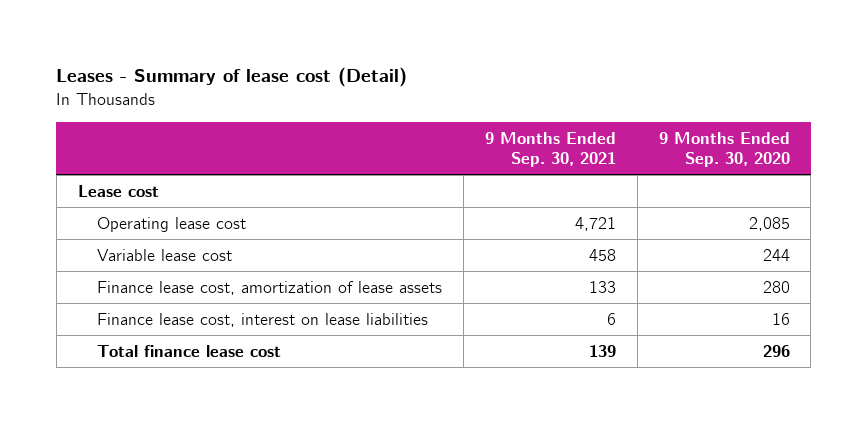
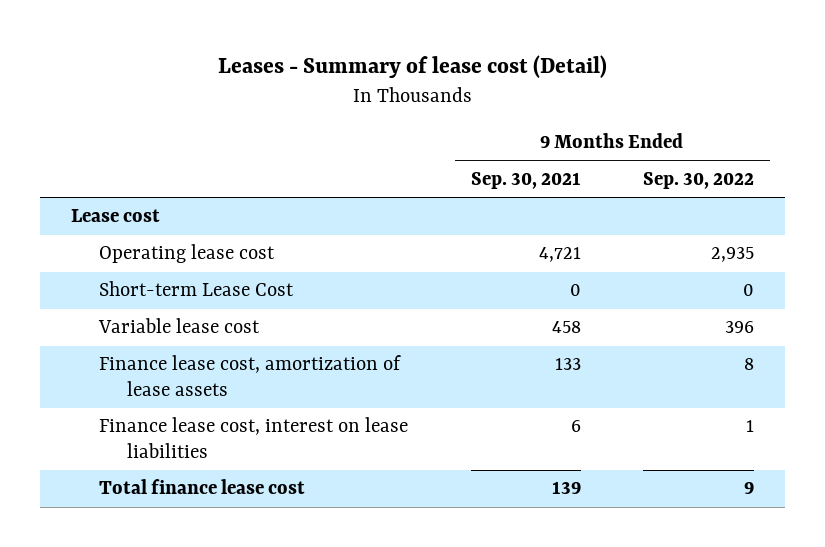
[658,131,790,167] 9 Months Ended Sep. 30, 2020 -> none
none -> [643,172,755,190] Sep. 30, 2022
none -> [99,281,295,297] Short-term Lease Cost

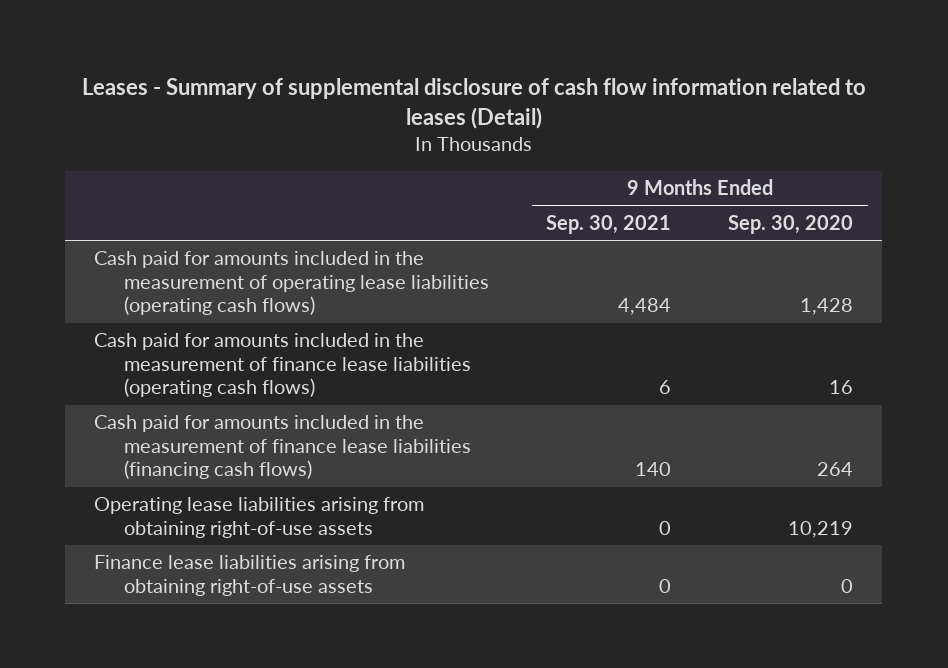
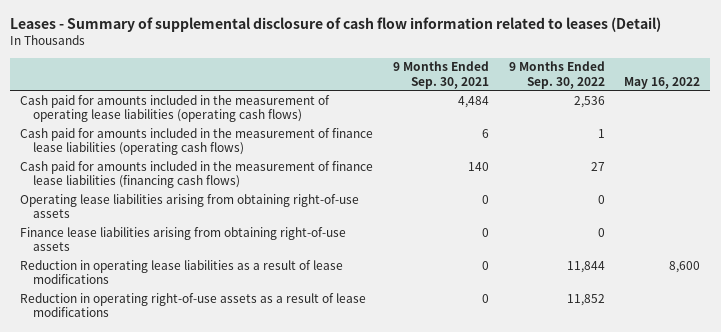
[728,214,854,234] Sep. 30, 2020 -> none
none -> [508,61,605,89] 9 Months Ended Sep. 30, 2022
none -> [624,76,701,89] May 16, 2022
none -> [20,259,344,284] Reduction in operating lease liabilities as a result of lease modifications
none -> [20,292,367,317] Reduction in operating right-of-use assets as a result of lease modifications

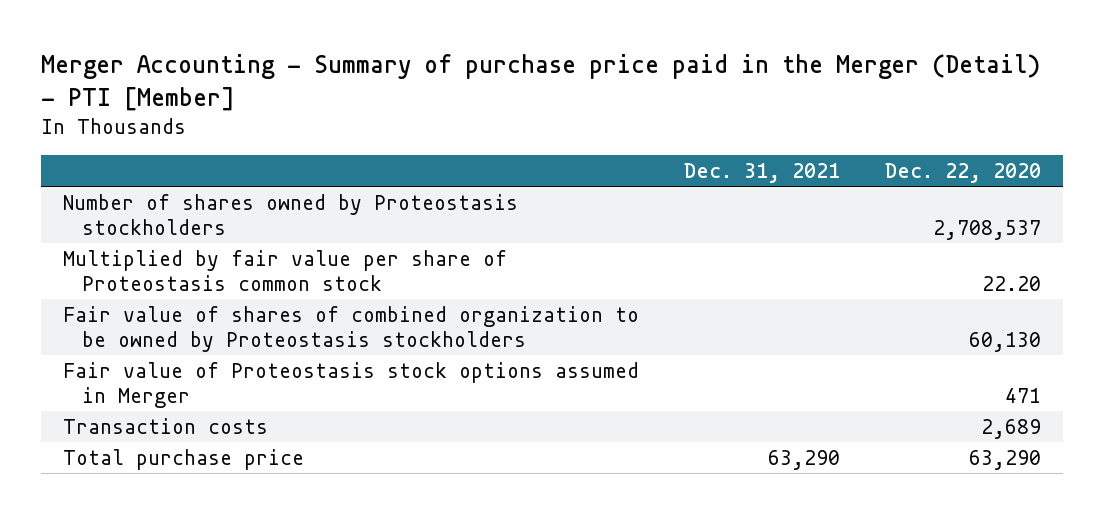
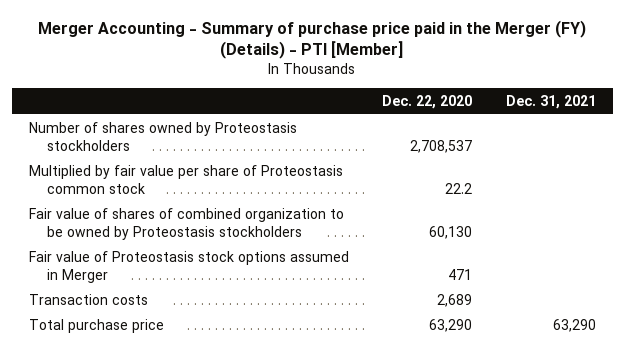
[40,54,1040,111] Merger Accounting - Summary of purchase price paid in the Merger (Detail) - PTI [Member] -> [38,19,587,60] Merger Accounting - Summary of purchase price paid in the Merger (FY) (Details) - PTI [Member]
[982,275,1042,291] 22.20 -> [445,182,473,194] 22.2

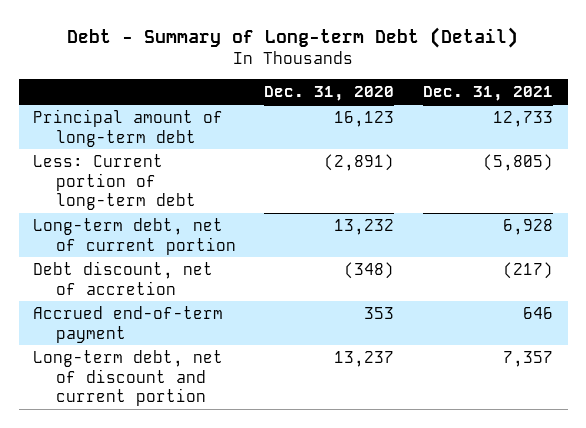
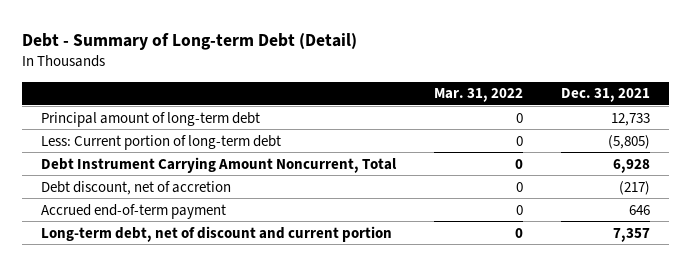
[264,86,395,102] Dec. 31, 2020 -> none
none -> [434,88,524,103] Mar. 31, 2022
[33,217,236,255] Long-term debt, net of current portion -> [41,156,398,173] Debt Instrument Carrying Amount Noncurrent, Total

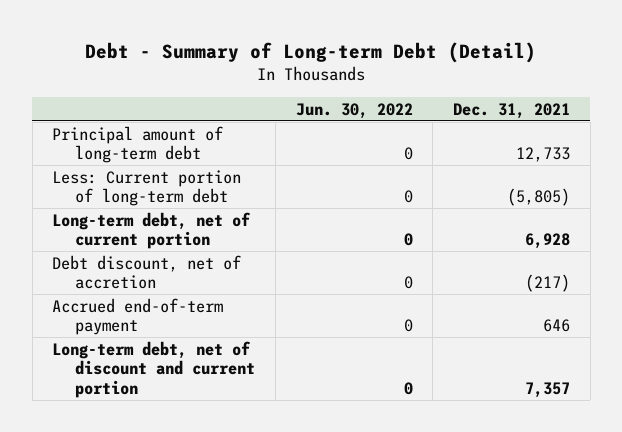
[434,88,524,103] Mar. 31, 2022 -> none
none -> [295,102,413,119] Jun. 30, 2022
[41,156,398,173] Debt Instrument Carrying Amount Noncurrent, Total -> [52,211,252,250] Long-term debt, net of current portion

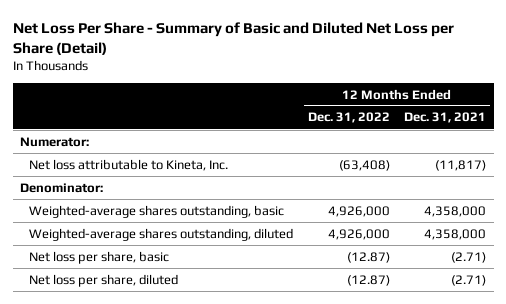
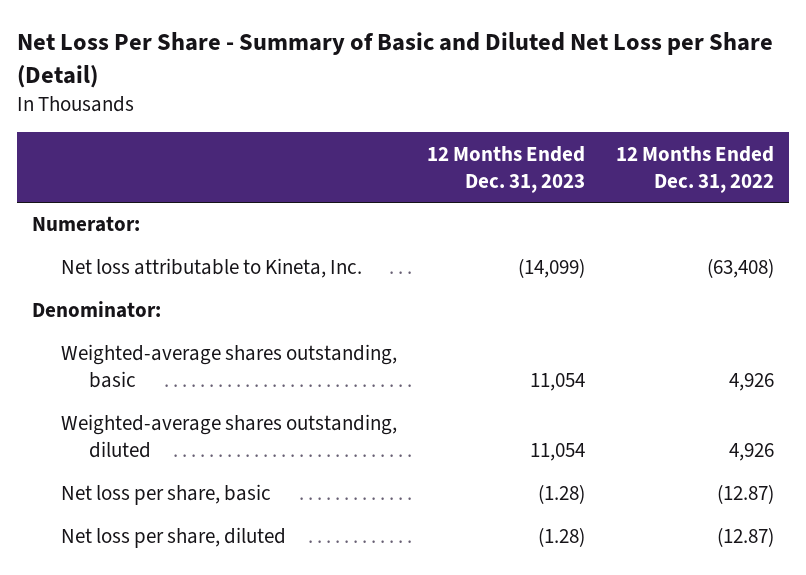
[404,112,487,124] Dec. 31, 2021 -> none
none -> [427,145,586,193] 12 Months Ended Dec. 31, 2023
[327,205,390,217] 4,926,000 -> [728,373,774,392] 4,926
[327,228,390,240] 4,926,000 -> [728,443,774,462] 4,926

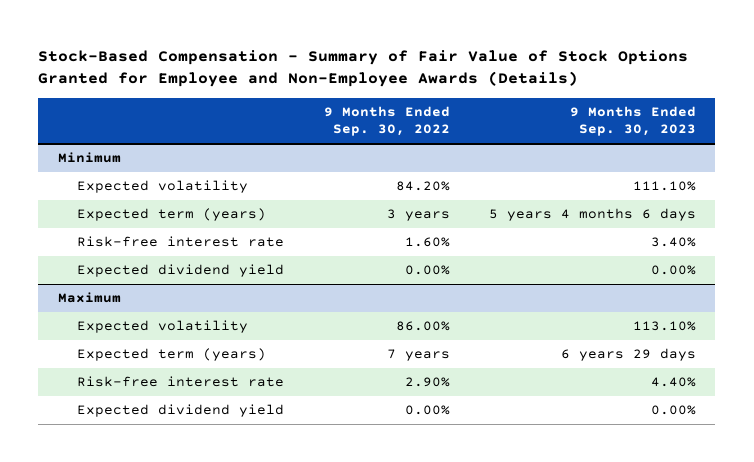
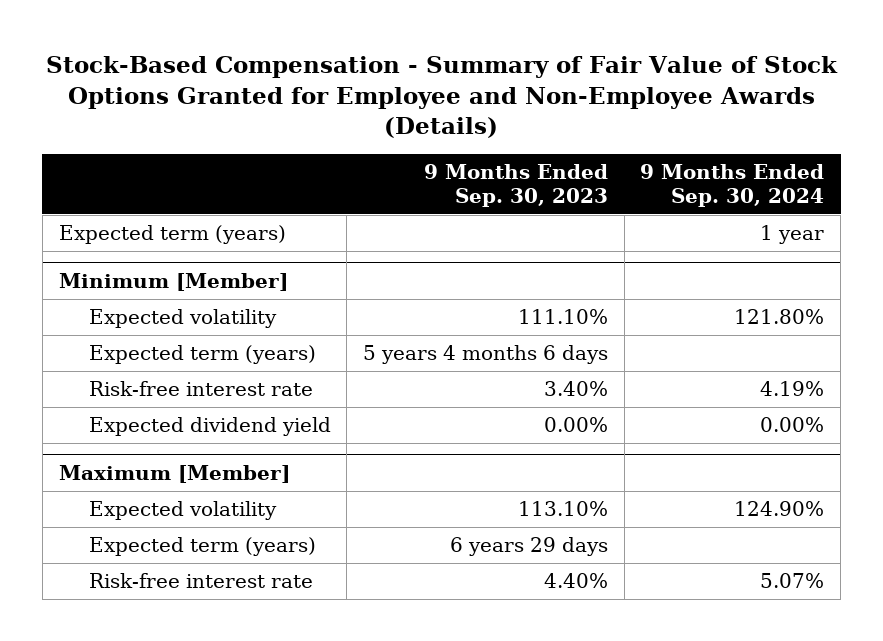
[323,106,450,137] 9 Months Ended Sep. 30, 2022 -> none
none -> [640,164,825,207] 9 Months Ended Sep. 30, 2024
none -> [58,225,286,245] Expected term (years)
[58,152,122,164] Minimum -> [58,273,288,292] Minimum [Member]
[58,292,122,304] Maximum -> [58,465,290,484] Maximum [Member]
[77,404,285,418] Expected dividend yield -> none

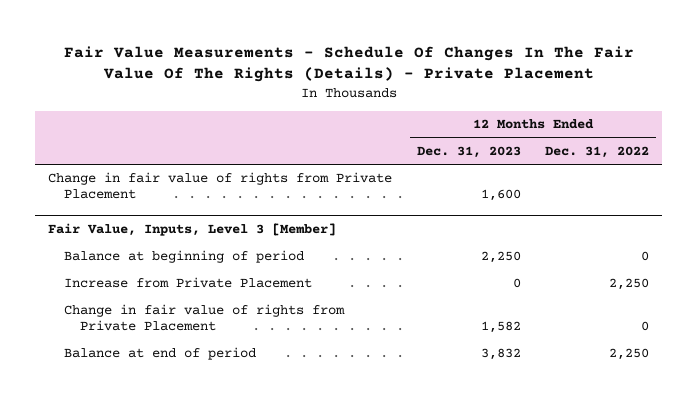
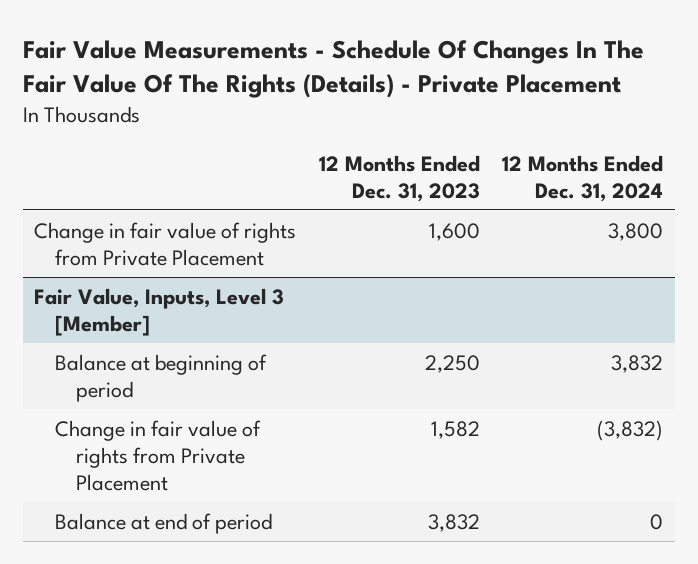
[545,145,650,158] Dec. 31, 2022 -> none
none -> [502,154,664,202] 12 Months Ended Dec. 31, 2024
[63,277,312,289] Increase from Private Placement -> none

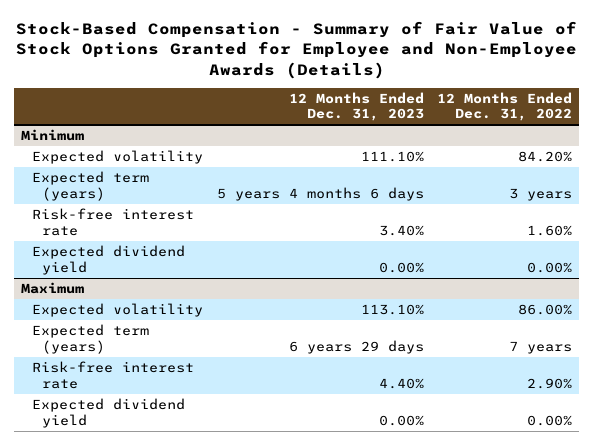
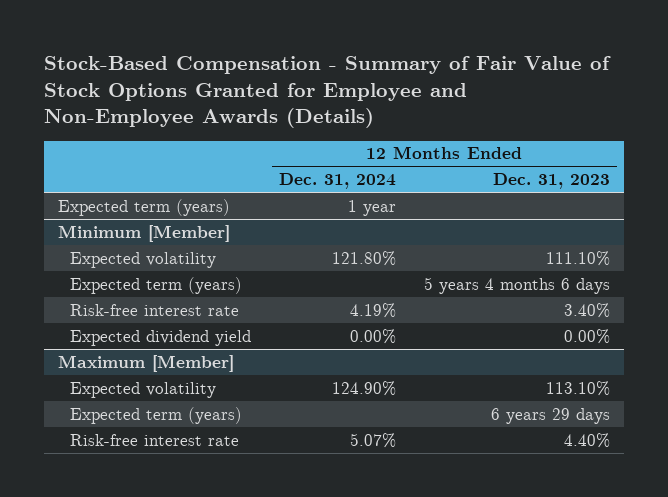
[437,91,573,122] 12 Months Ended Dec. 31, 2022 -> none
none -> [278,173,396,190] Dec. 31, 2024
none -> [57,198,230,216] Expected term (years)
[20,129,84,142] Minimum -> [57,224,230,242] Minimum [Member]
[20,282,84,295] Maximum -> [57,354,234,372] Maximum [Member]
[31,398,185,428] Expected dividend yield -> none

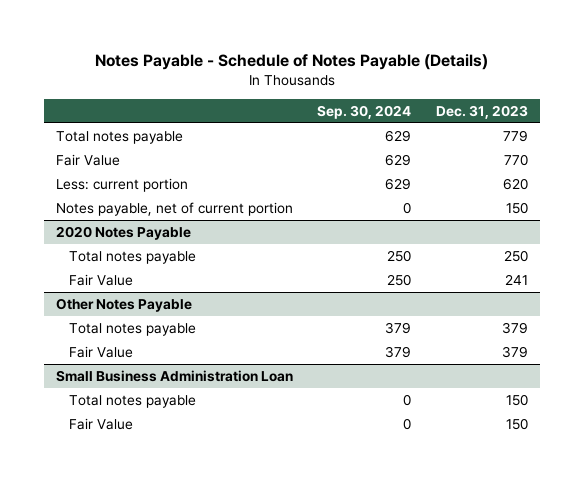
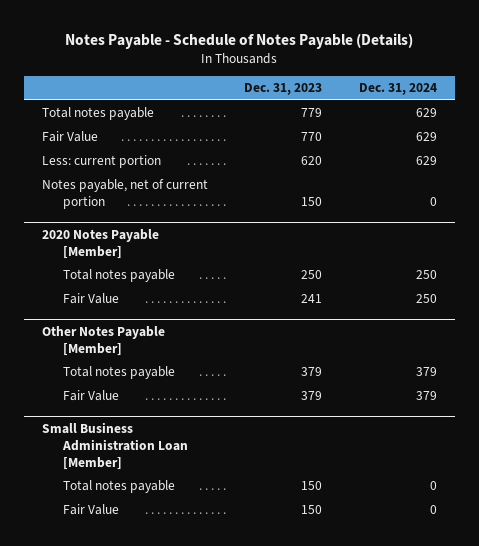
[317,104,412,119] Sep. 30, 2024 -> none
none -> [358,83,437,96] Dec. 31, 2024
[56,225,192,240] 2020 Notes Payable -> [42,228,160,259] 2020 Notes Payable [Member]
[56,297,193,312] Other Notes Payable -> [42,325,166,356] Other Notes Payable [Member]
[56,369,294,382] Small Business Administration Loan -> [42,421,189,470] Small Business Administration Loan [Member]

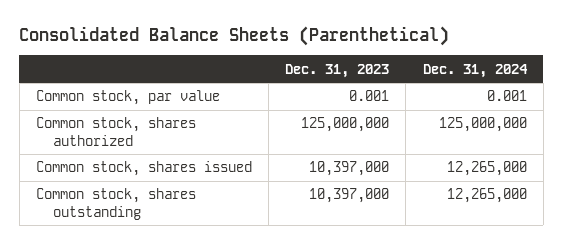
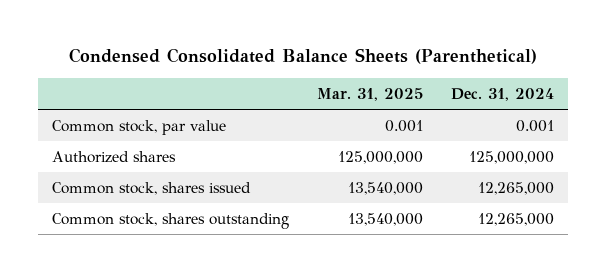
[19,26,450,47] Consolidated Balance Sheets (Parenthetical) -> [69,48,538,65] Condensed Consolidated Balance Sheets (Parenthetical)
[285,63,390,78] Dec. 31, 2023 -> none
none -> [317,87,424,101] Mar. 31, 2025
[35,117,196,146] Common stock, shares authorized -> [51,151,176,164] Authorized shares

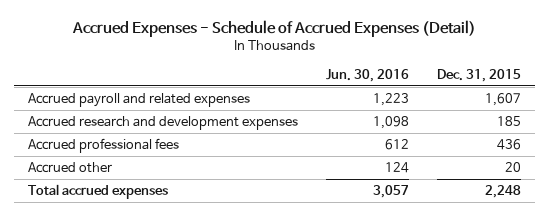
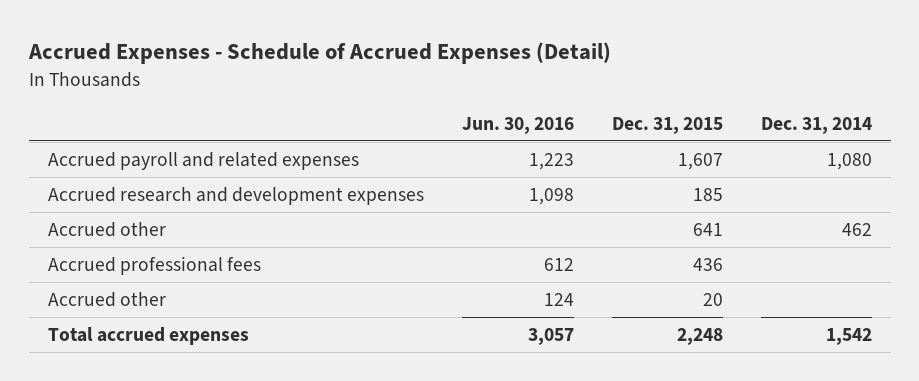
none -> [760,116,872,134] Dec. 31, 2014
none -> [47,222,166,238] Accrued other

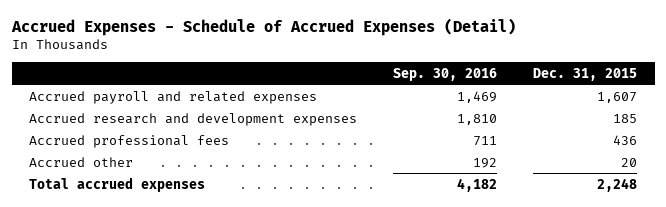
[461,116,574,134] Jun. 30, 2016 -> none
[760,116,872,134] Dec. 31, 2014 -> none
none -> [393,67,498,81] Sep. 30, 2016
[47,222,166,238] Accrued other -> none

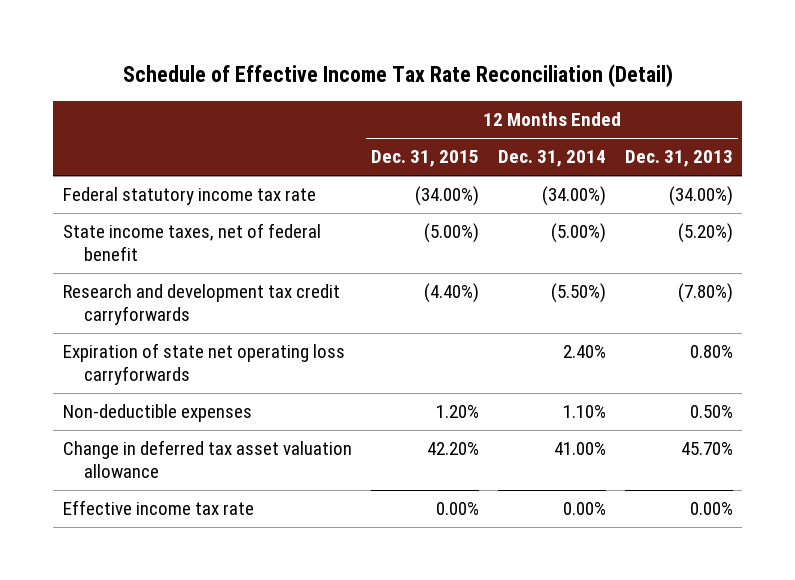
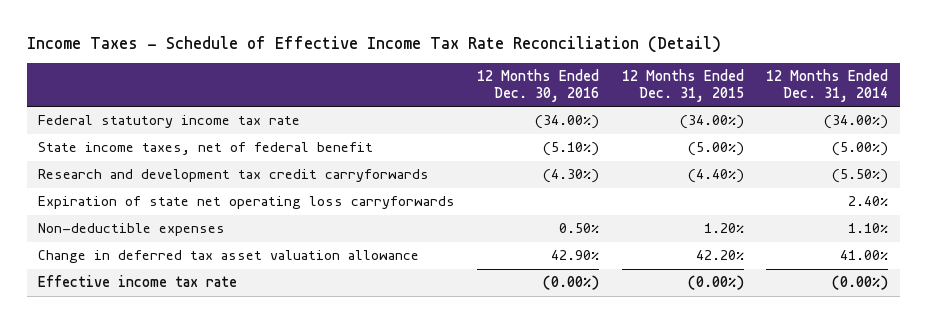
[122,64,673,88] Schedule of Effective Income Tax Rate Reconciliation (Detail) -> [26,35,721,53] Income Taxes - Schedule of Effective Income Tax Rate Reconciliation (Detail)
[624,150,733,168] Dec. 31, 2013 -> none
none -> [477,69,600,102] 12 Months Ended Dec. 30, 2016
[435,502,479,516] 0.00% -> [687,275,744,291] (0.00%)
[562,502,606,516] 0.00% -> [832,275,889,291] (0.00%)

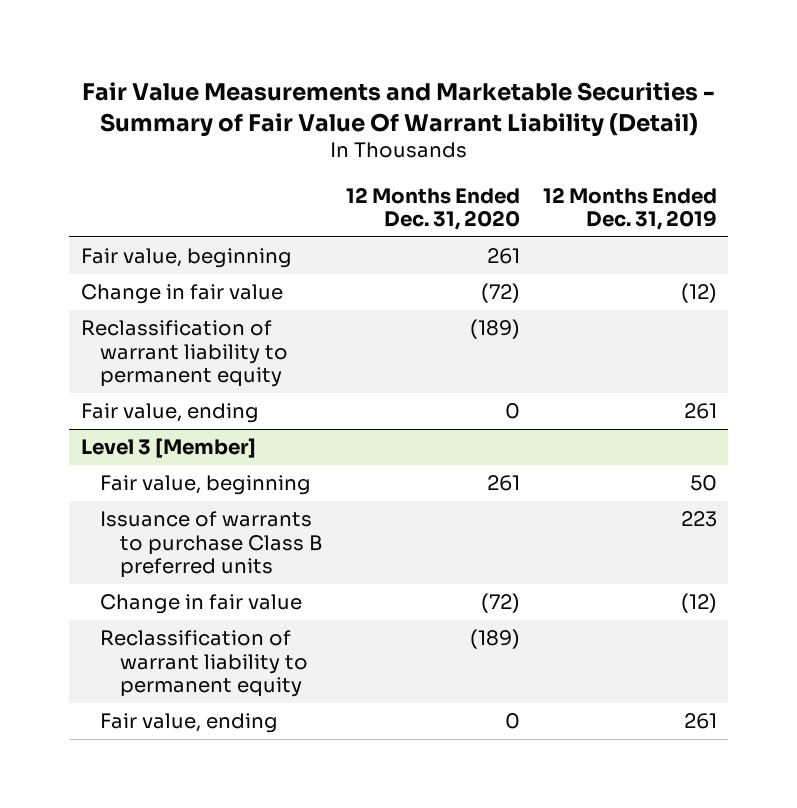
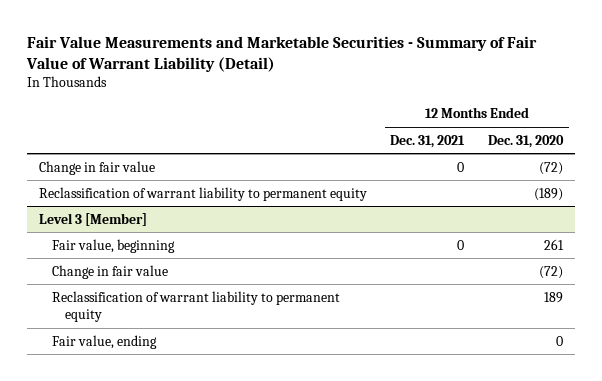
[81,81,715,136] Fair Value Measurements and Marketable Securities - Summary of Fair Value Of Warrant Liability (Detail) -> [26,36,538,73] Fair Value Measurements and Marketable Securities - Summary of Fair Value of Warrant Liability (Detail)
[542,186,717,230] 12 Months Ended Dec. 31, 2019 -> none
none -> [390,134,466,148] Dec. 31, 2021
[80,248,292,269] Fair value, beginning -> none
[80,403,259,424] Fair value, ending -> none
[100,511,323,579] Issuance of warrants to purchase Class B preferred units -> none
[469,629,520,650] (189) -> [543,291,563,303] 189

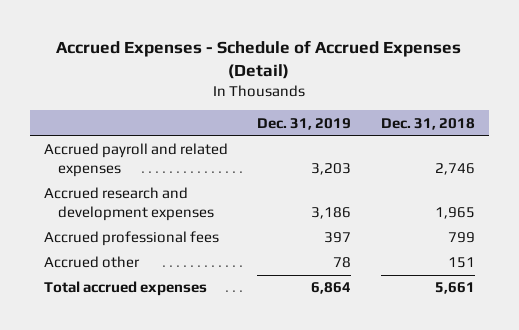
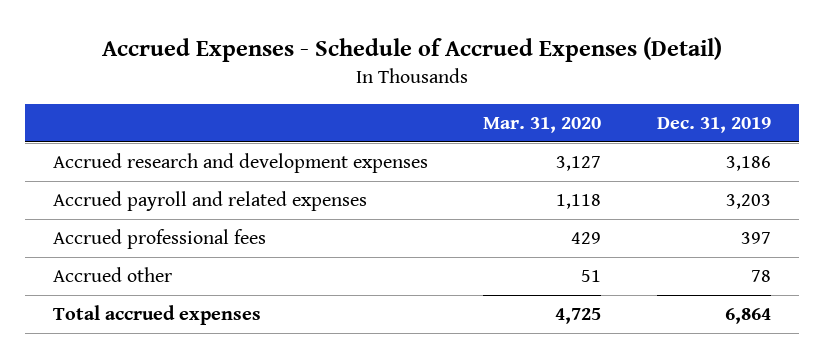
[380,117,475,130] Dec. 31, 2018 -> none
none -> [483,116,602,133] Mar. 31, 2020
[44,143,229,178] Accrued payroll and related expenses -> [52,191,367,212] Accrued payroll and related expenses

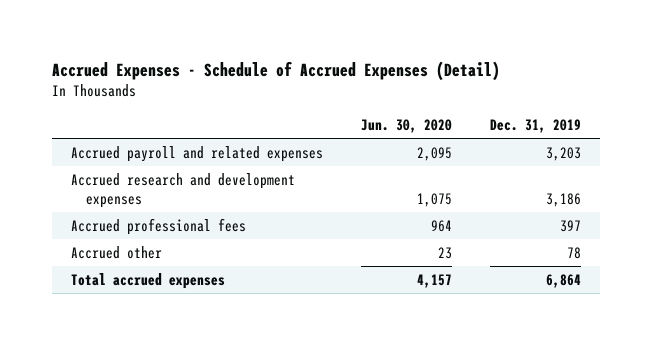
[483,116,602,133] Mar. 31, 2020 -> none
none -> [361,119,453,134] Jun. 30, 2020
[52,153,428,174] Accrued research and development expenses -> [71,172,296,208] Accrued research and development expenses

